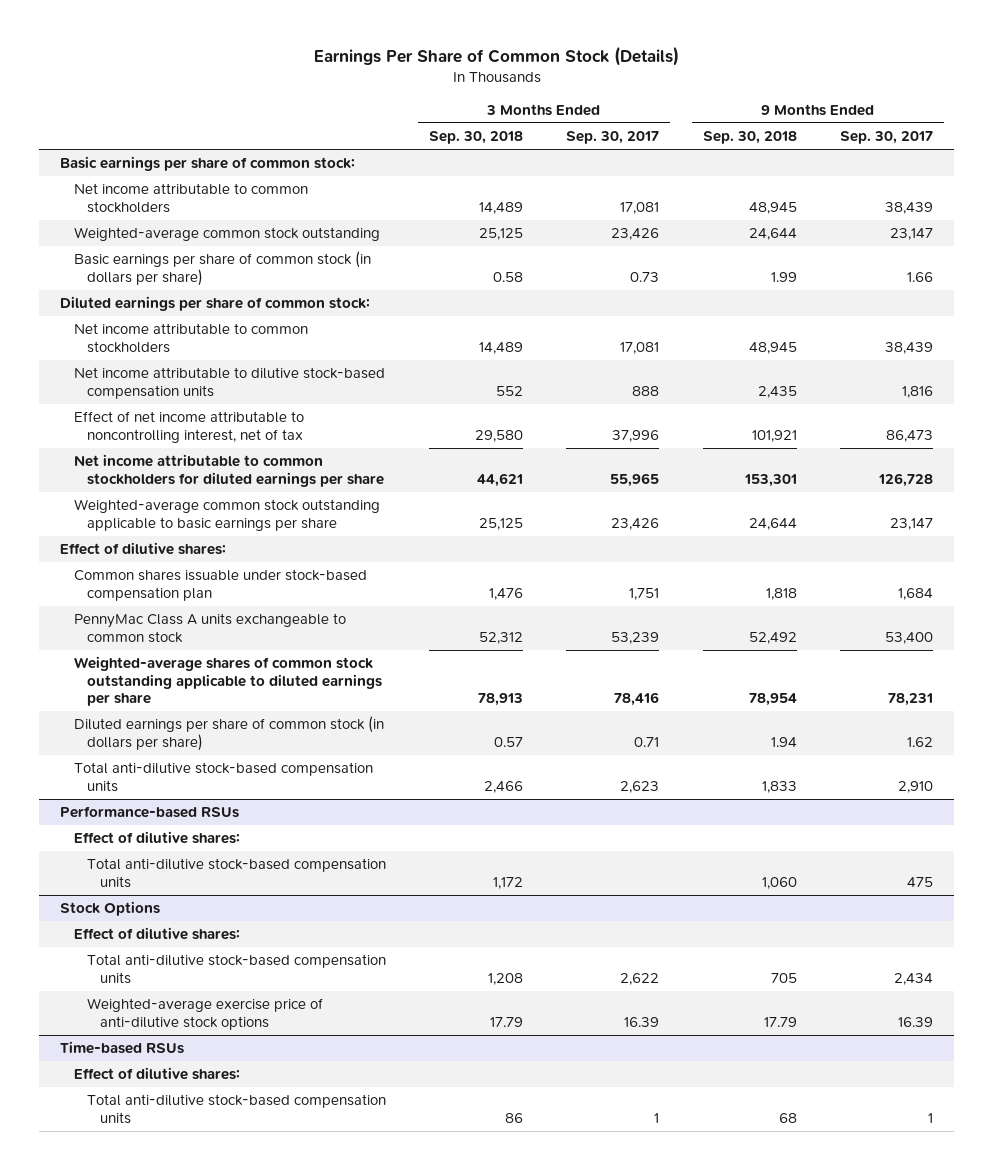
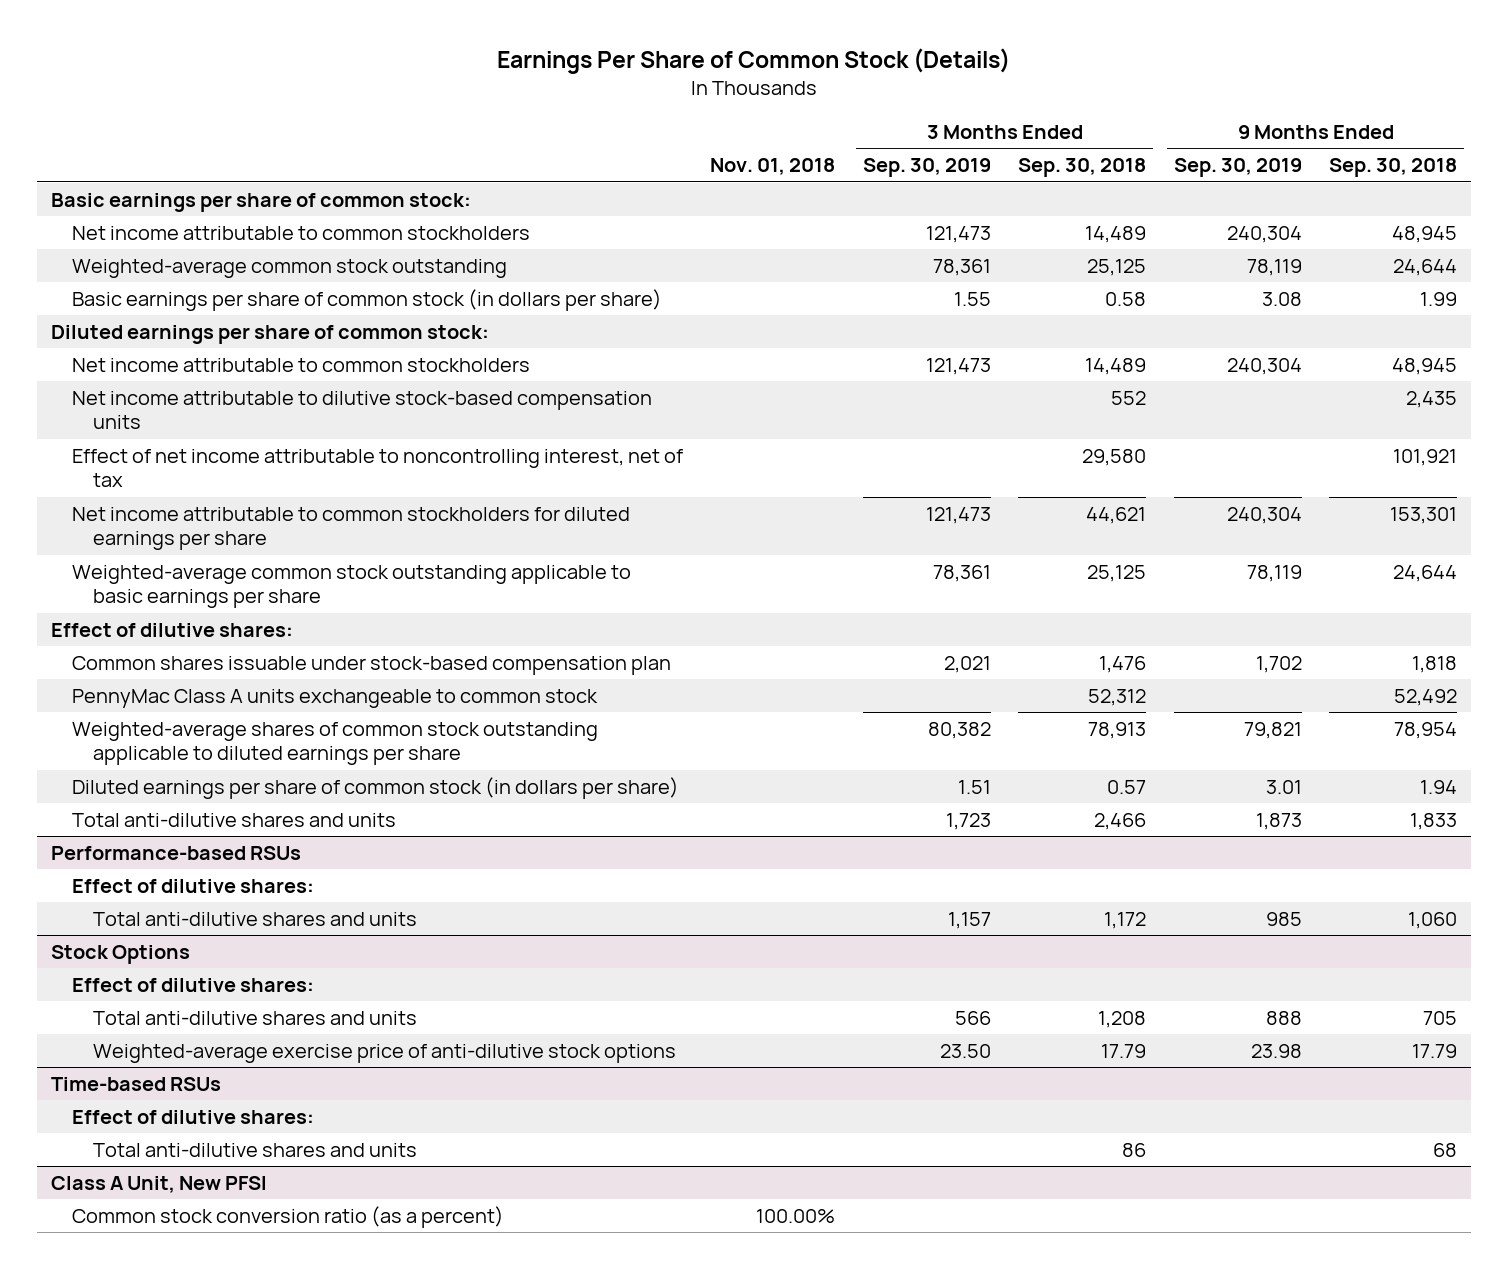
[566,131,660,145] Sep. 30, 2017 -> none
[839,131,933,145] Sep. 30, 2017 -> none
none -> [710,158,836,176] Nov. 01, 2018
none -> [862,158,991,178] Sep. 30, 2019
none -> [1173,158,1302,178] Sep. 30, 2019
[73,762,373,792] Total anti-dilutive stock-based compensation units -> [71,813,396,828] Total anti-dilutive shares and units
[87,858,387,888] Total anti-dilutive stock-based compensation units -> [92,912,417,927] Total anti-dilutive shares and units
[87,954,387,984] Total anti-dilutive stock-based compensation units -> [92,1011,417,1026] Total anti-dilutive shares and units
[87,1094,387,1124] Total anti-dilutive stock-based compensation units -> [92,1143,417,1158] Total anti-dilutive shares and units
none -> [50,1176,267,1194] Class A Unit, New PFSI
none -> [71,1206,504,1229] Common stock conversion ratio (as a percent)

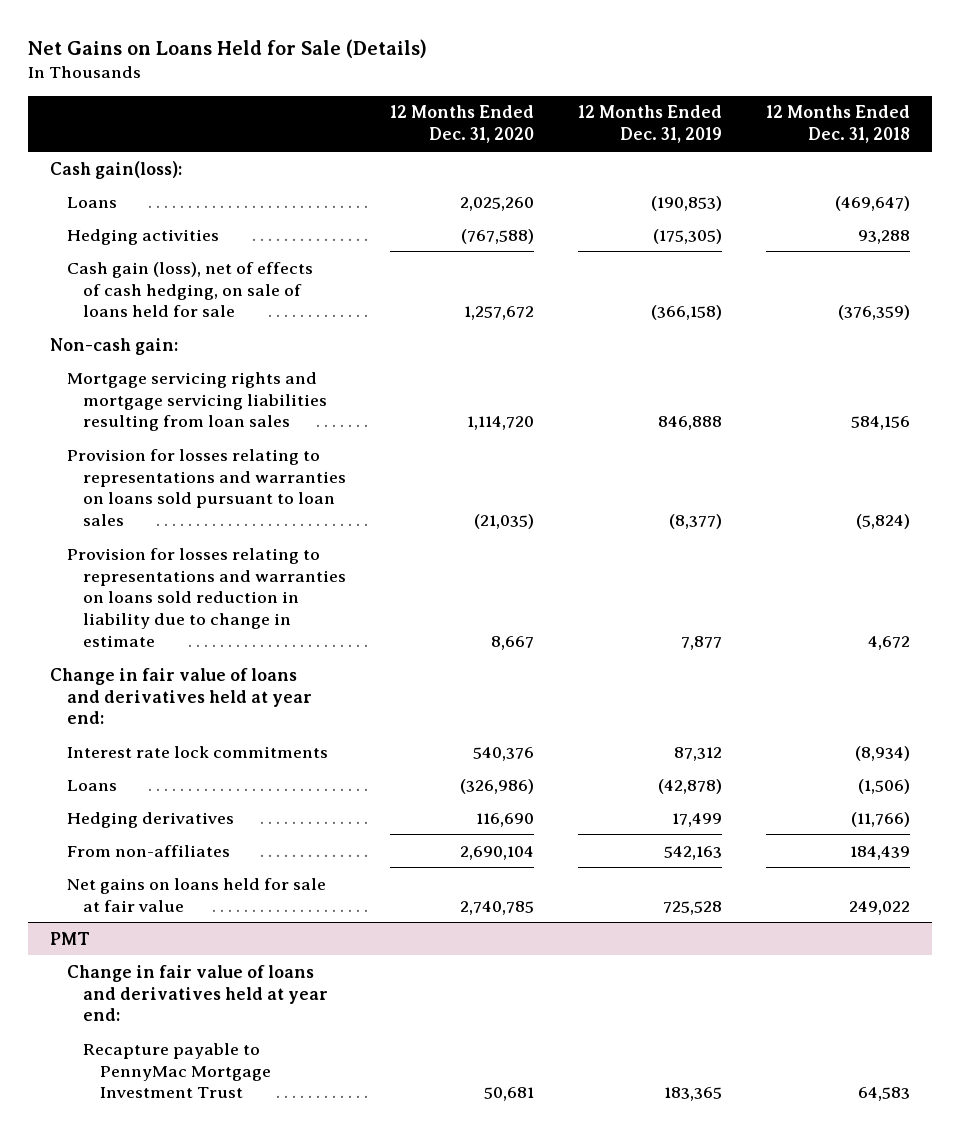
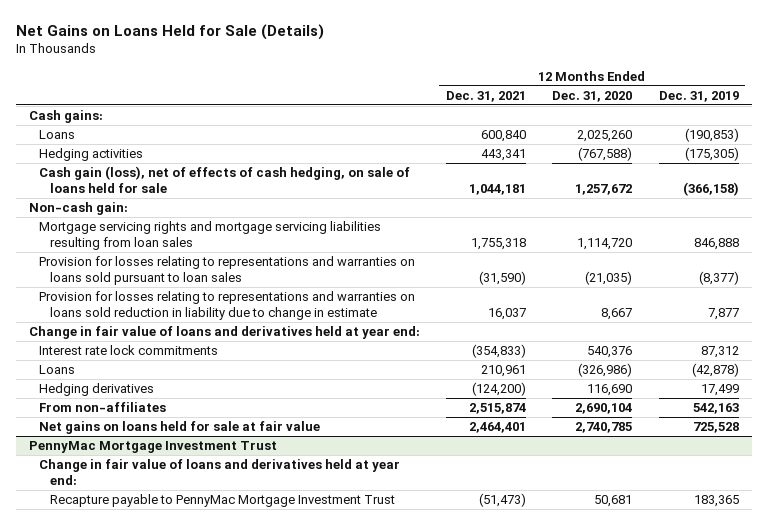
[765,105,910,144] 12 Months Ended Dec. 31, 2018 -> none
none -> [446,90,527,102] Dec. 31, 2021
[49,160,182,179] Cash gain(loss): -> [28,110,103,124] Cash gains:
[49,931,90,945] PMT -> [28,441,277,454] PennyMac Mortgage Investment Trust

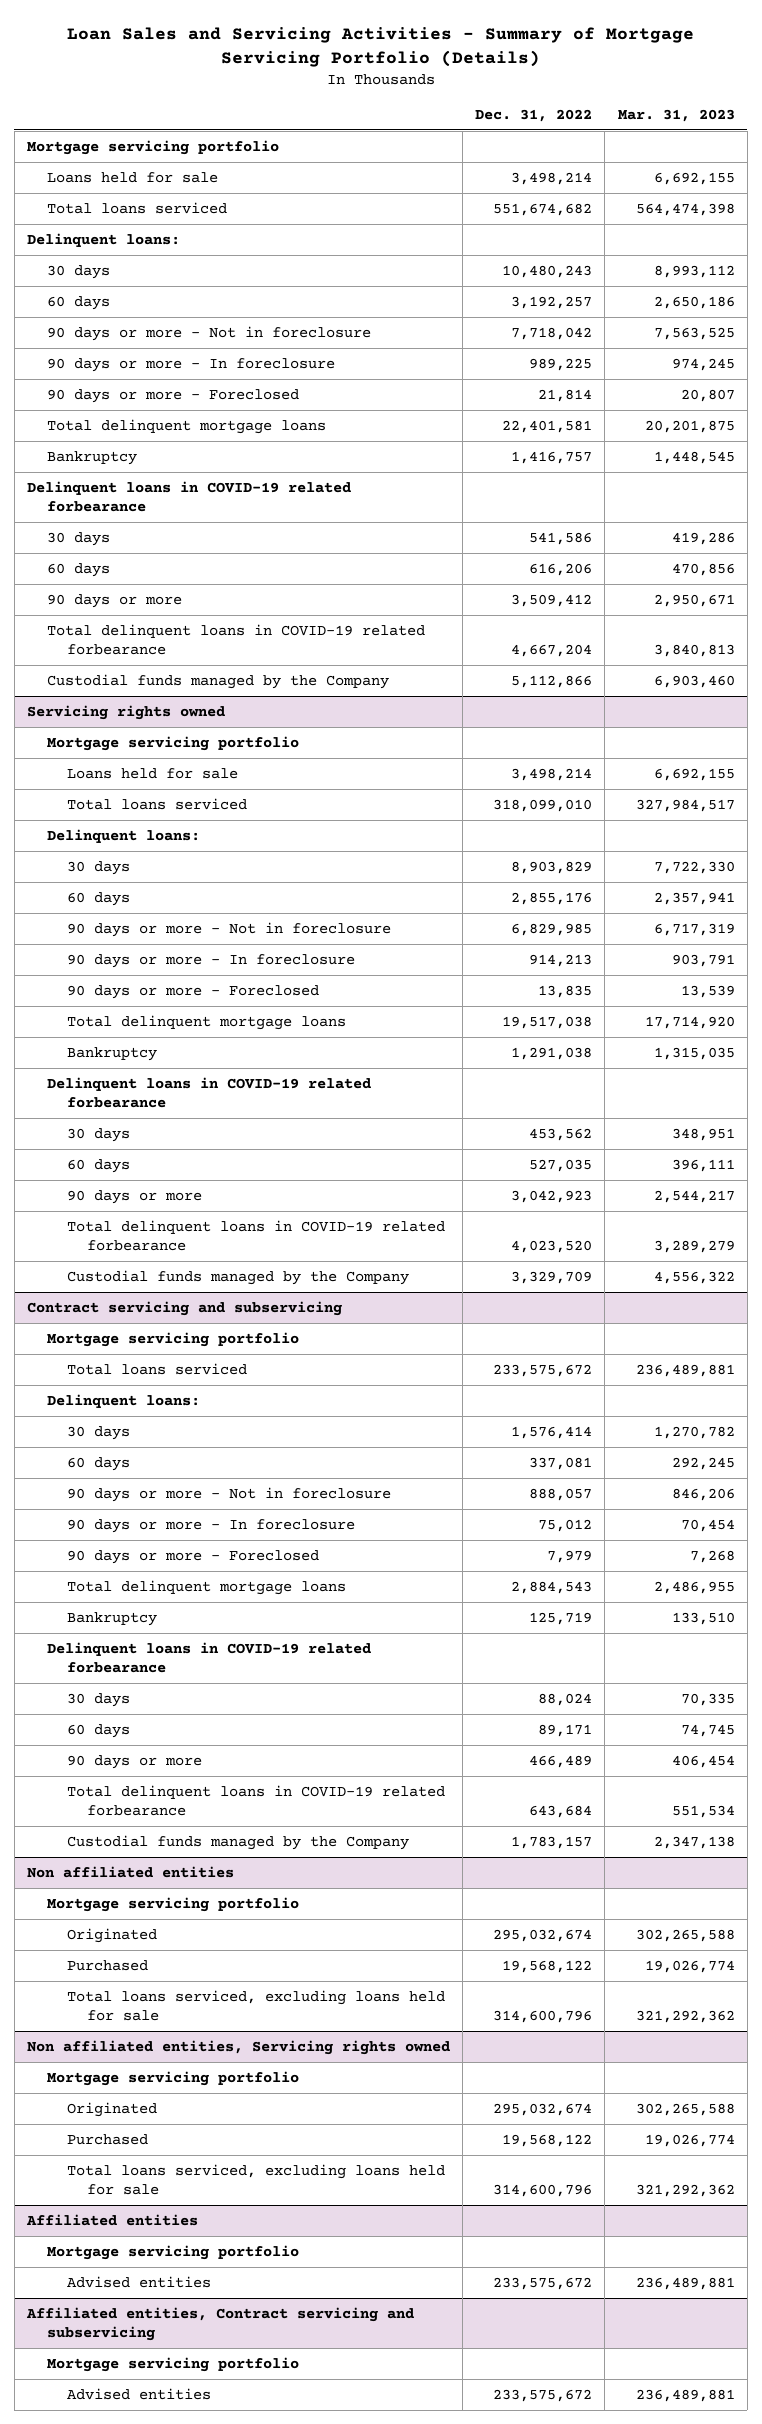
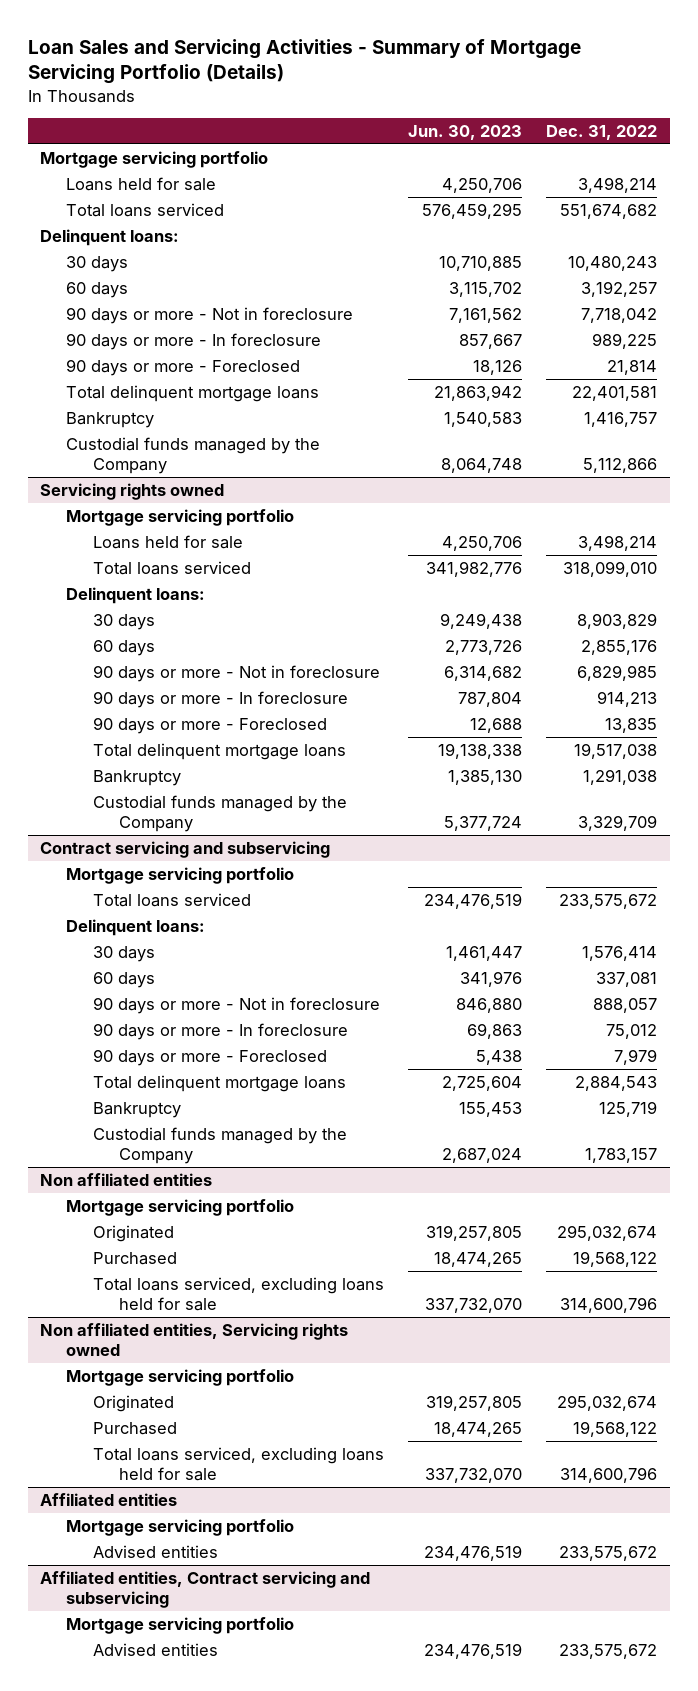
[617,109,735,123] Mar. 31, 2023 -> none
none -> [408,125,523,141] Jun. 30, 2023
[27,480,352,513] Delinquent loans in COVID-19 related forbearance -> none
[47,531,111,546] 30 days -> none
[47,562,111,577] 60 days -> none
[47,593,183,608] 90 days or more -> none
[47,623,426,656] Total delinquent loans in COVID-19 related forbearance -> none
[47,1076,372,1109] Delinquent loans in COVID-19 related forbearance -> none
[67,1127,131,1142] 30 days -> none
[67,1158,131,1173] 60 days -> none
[67,1189,203,1204] 90 days or more -> none
[67,1219,446,1252] Total delinquent loans in COVID-19 related forbearance -> none
[47,1641,372,1674] Delinquent loans in COVID-19 related forbearance -> none
[67,1692,131,1707] 30 days -> none
[67,1723,131,1738] 60 days -> none
[67,1754,203,1769] 90 days or more -> none
[67,1784,446,1817] Total delinquent loans in COVID-19 related forbearance -> none

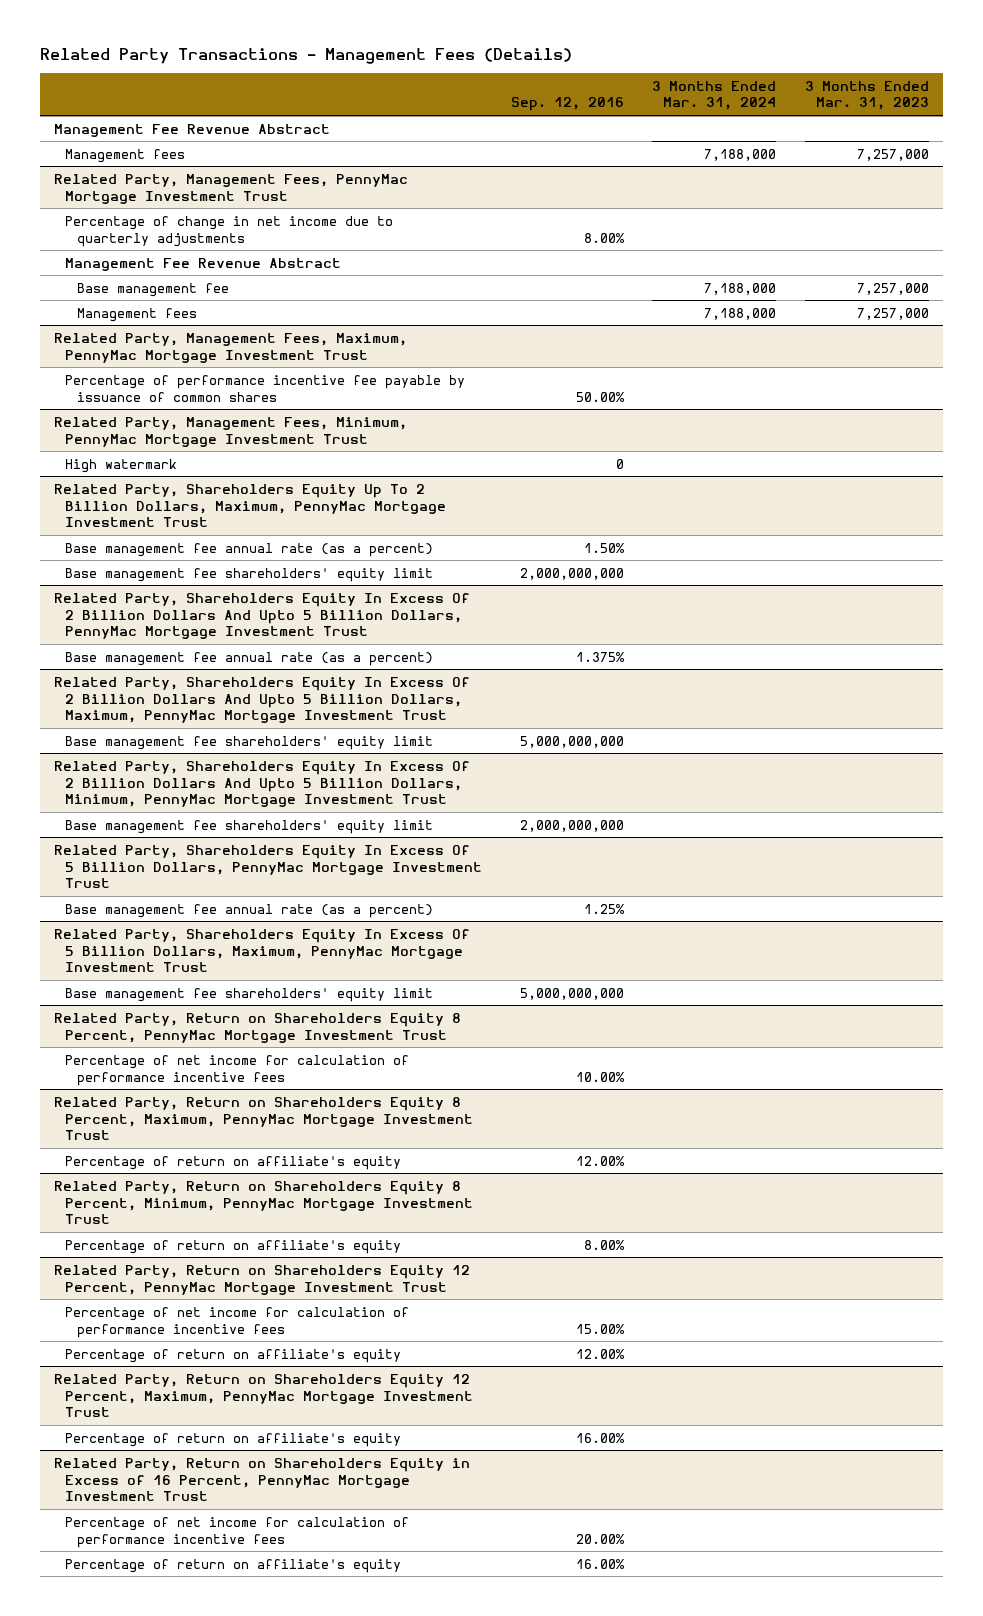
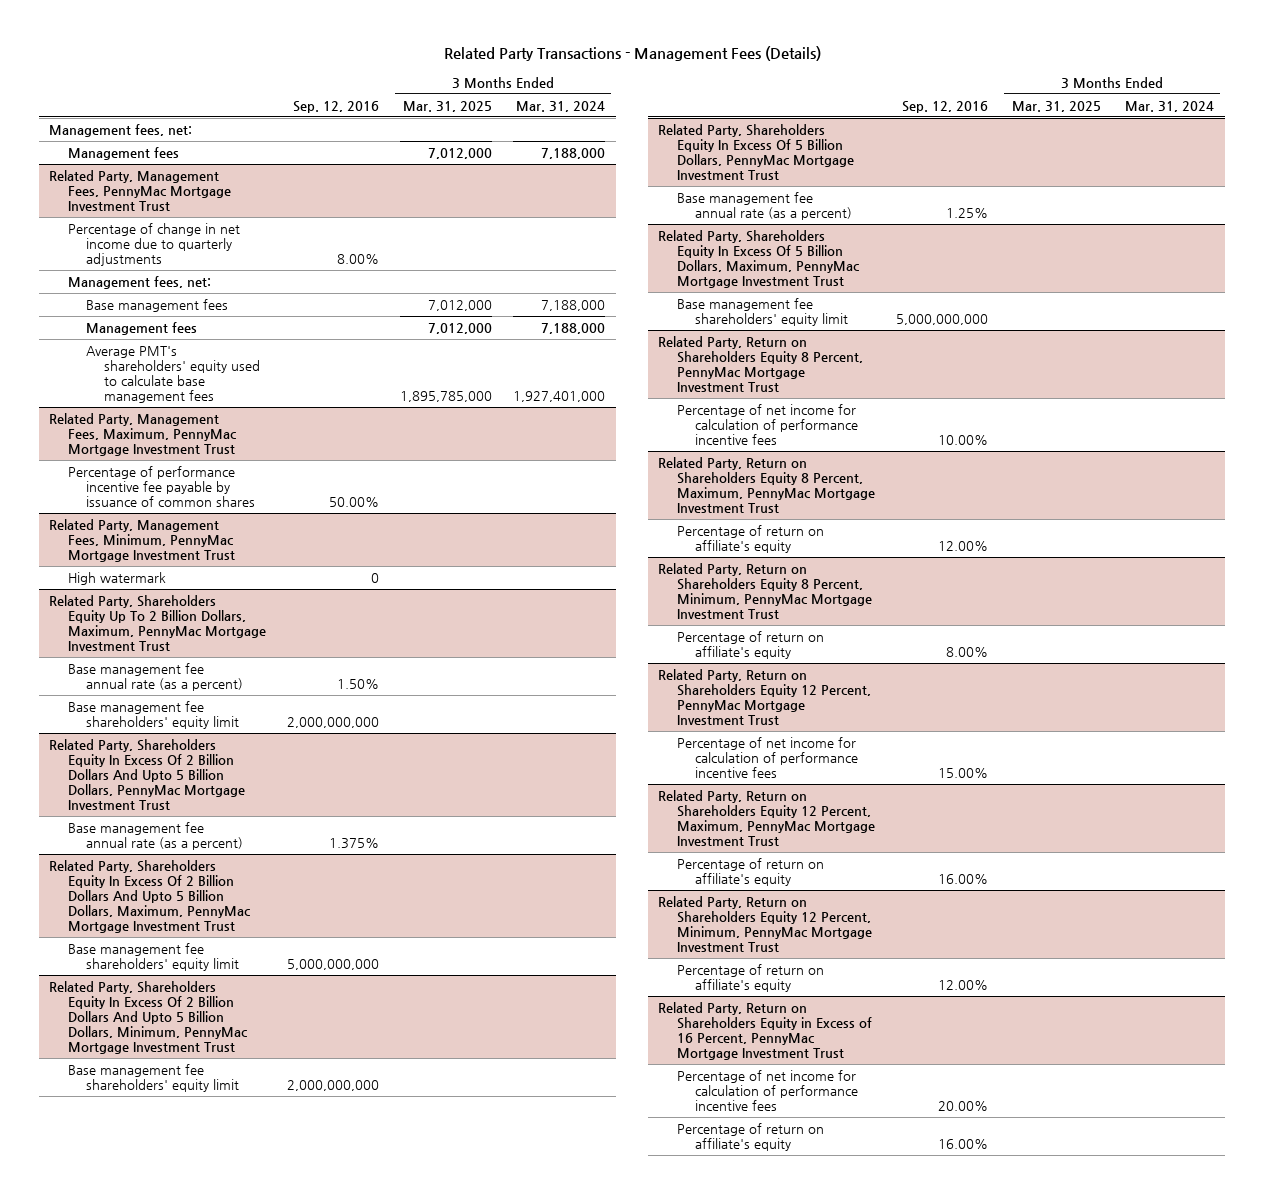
[804,80,929,111] 3 Months Ended Mar. 31, 2023 -> none
none -> [403,100,493,112] Mar. 31, 2025
[53,123,330,137] Management Fee Revenue Abstract -> [49,123,193,137] Management fees, net:
[65,257,342,271] Management Fee Revenue Abstract -> [67,275,211,289] Management fees, net:
[76,282,229,297] Base management fee -> [85,298,228,312] Base management fees
none -> [85,345,260,403] Average PMT's shareholders' equity used to calculate base management fees
[65,1348,402,1363] Percentage of return on affiliate's equity -> none
none -> [658,895,872,952] Related Party, Return on Shareholders Equity 12 Percent, Minimum, PennyMac Mortgage Investment Trust
none -> [676,963,824,992] Percentage of return on affiliate's equity

